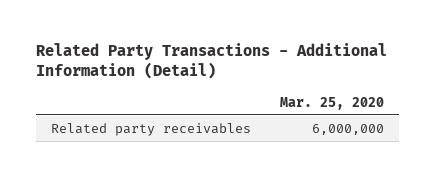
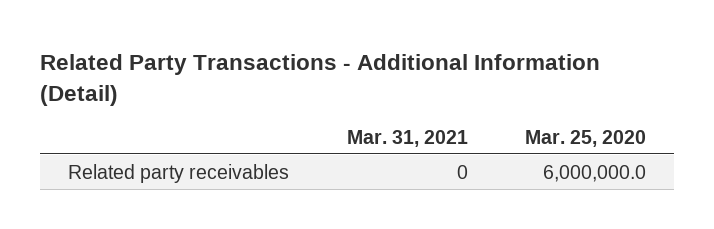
none -> [346,129,468,147] Mar. 31, 2021
[312,124,385,136] 6,000,000 -> [542,164,646,182] 6,000,000.0

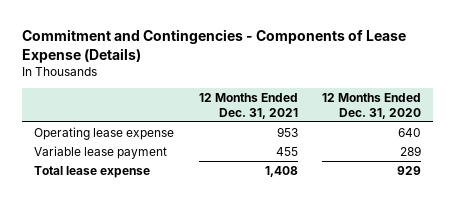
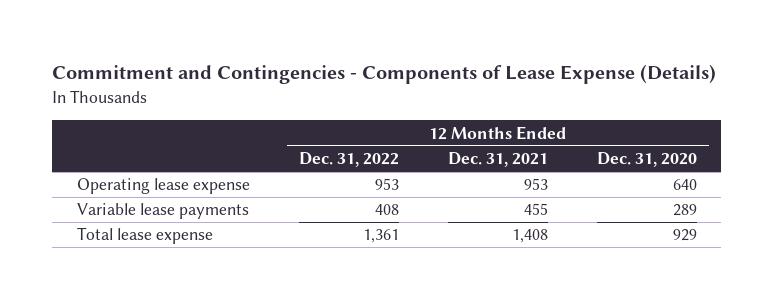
none -> [298,152,399,168] Dec. 31, 2022
[34,145,168,159] Variable lease payment -> [76,203,249,220] Variable lease payments

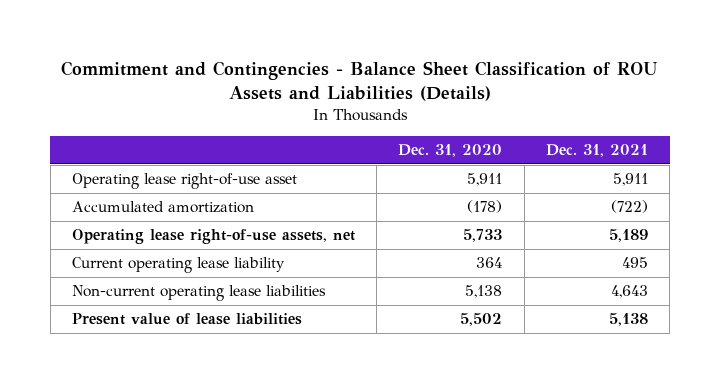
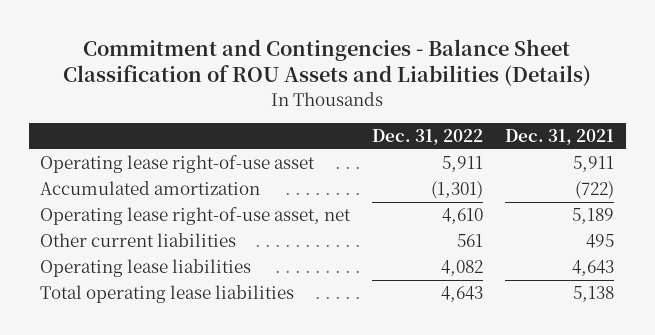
[398,144,503,158] Dec. 31, 2020 -> none
none -> [372,129,484,146] Dec. 31, 2022
[71,229,355,245] Operating lease right-of-use assets, net -> [40,207,352,226] Operating lease right-of-use asset, net
[71,257,285,274] Current operating lease liability -> [40,233,237,248] Other current liabilities
[71,285,326,302] Non-current operating lease liabilities -> [40,259,252,278] Operating lease liabilities
[71,313,302,326] Present value of lease liabilities -> [40,285,295,304] Total operating lease liabilities

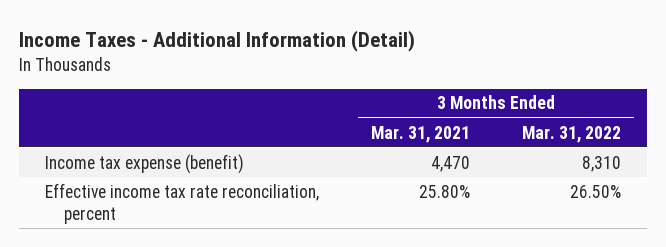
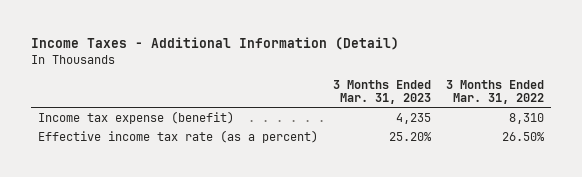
[370,125,470,143] Mar. 31, 2021 -> none
none -> [332,79,431,104] 3 Months Ended Mar. 31, 2023
[45,182,320,225] Effective income tax rate reconciliation, percent -> [38,129,319,143] Effective income tax rate (as a percent)

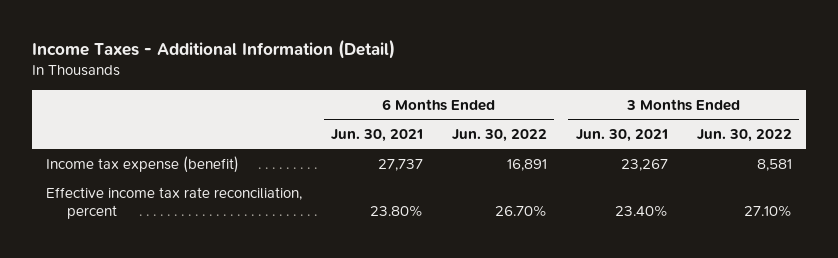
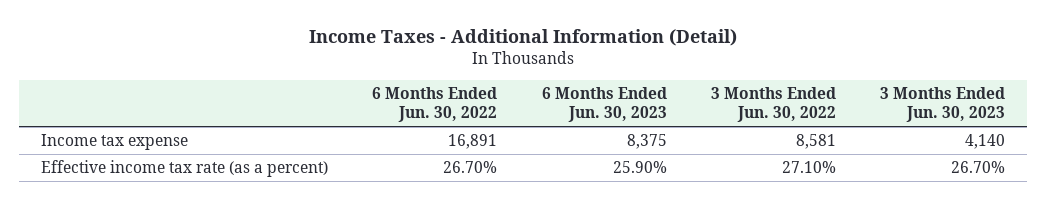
[330,128,423,142] Jun. 30, 2021 -> none
[575,128,668,142] Jun. 30, 2021 -> none
none -> [541,86,667,123] 6 Months Ended Jun. 30, 2023
none -> [880,86,1006,123] 3 Months Ended Jun. 30, 2023
[46,155,240,173] Income tax expense (benefit) -> [41,134,189,151] Income tax expense
[46,186,303,220] Effective income tax rate reconciliation, percent -> [41,160,329,178] Effective income tax rate (as a percent)

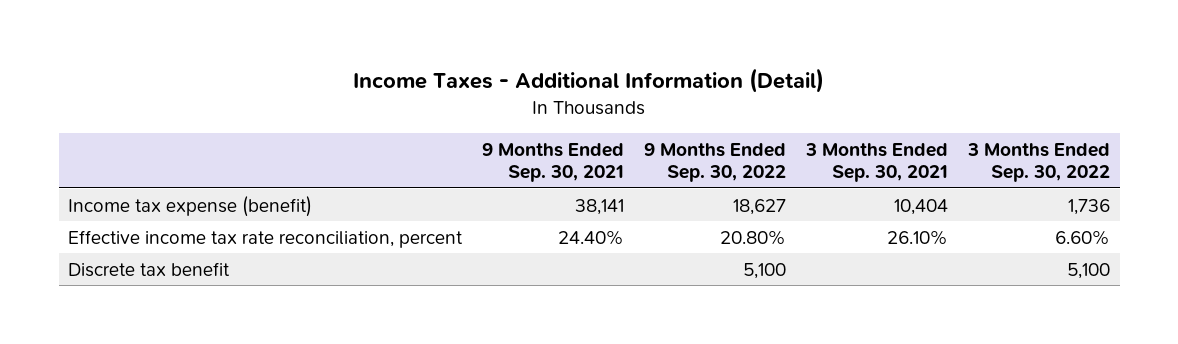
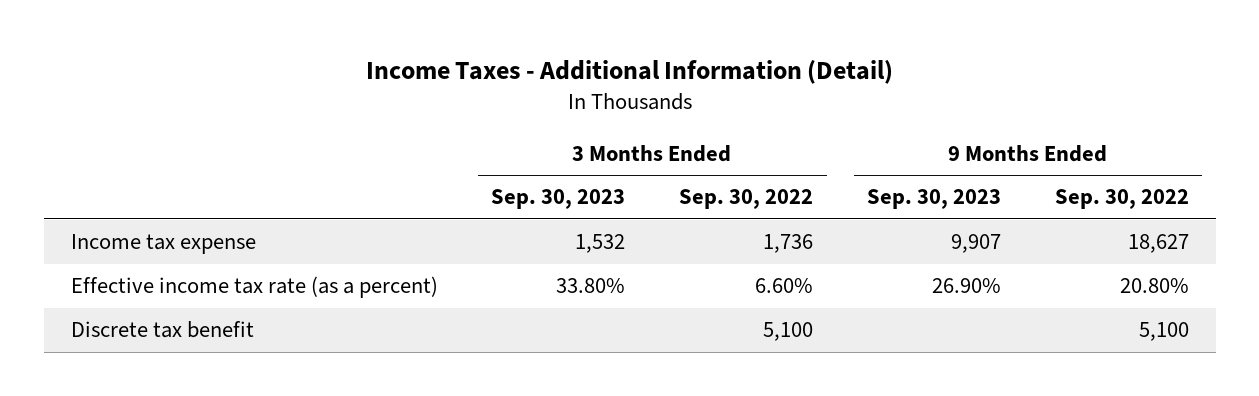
[482,142,625,183] 9 Months Ended Sep. 30, 2021 -> none
[804,142,948,183] 3 Months Ended Sep. 30, 2021 -> none
none -> [491,189,626,210] Sep. 30, 2023
none -> [866,189,1001,210] Sep. 30, 2023
[68,195,313,217] Income tax expense (benefit) -> [70,234,256,255] Income tax expense
[68,229,464,248] Effective income tax rate reconciliation, percent -> [70,276,438,299] Effective income tax rate (as a percent)

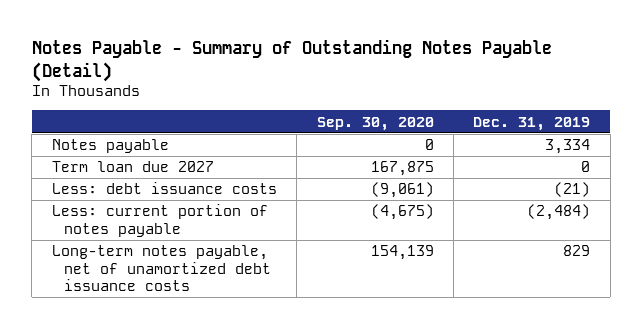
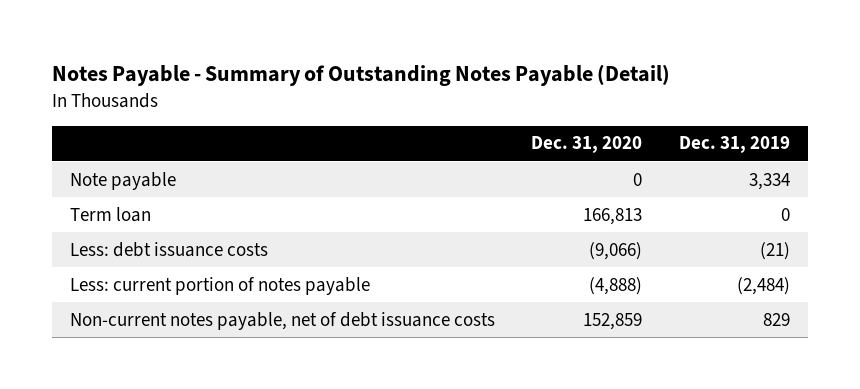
[316,116,434,131] Sep. 30, 2020 -> none
none -> [531,136,643,154] Dec. 31, 2020
[51,139,169,154] Notes payable -> [69,171,176,190] Note payable
[51,161,214,173] Term loan due 2027 -> [69,206,151,222] Term loan
[51,245,272,292] Long-term notes payable, net of unamortized debt issuance costs -> [69,311,495,330] Non-current notes payable, net of debt issuance costs

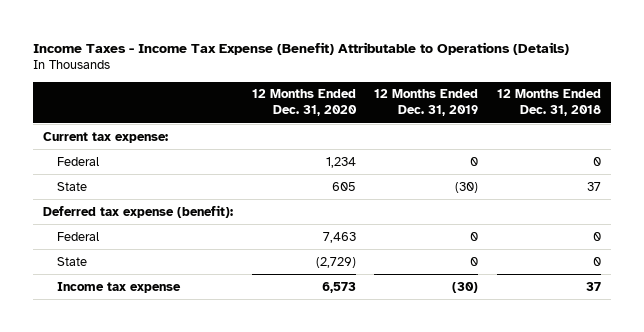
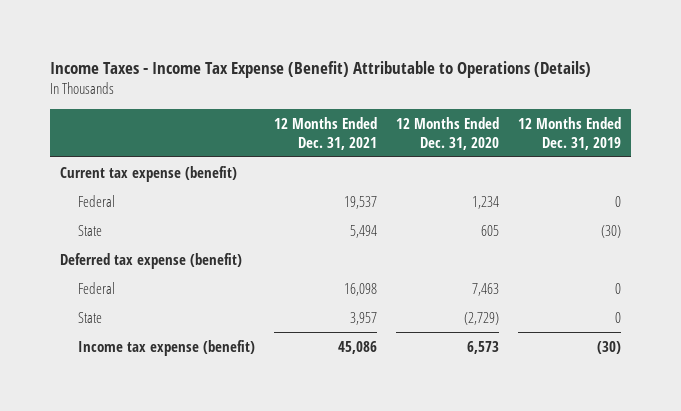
[497,89,602,117] 12 Months Ended Dec. 31, 2018 -> none
none -> [273,116,377,150] 12 Months Ended Dec. 31, 2021
[42,131,168,143] Current tax expense: -> [60,165,238,182] Current tax expense (benefit)
[42,204,233,218] Deferred tax expense (benefit): -> [60,252,243,269] Deferred tax expense (benefit)
[57,281,182,293] Income tax expense -> [77,339,255,356] Income tax expense (benefit)

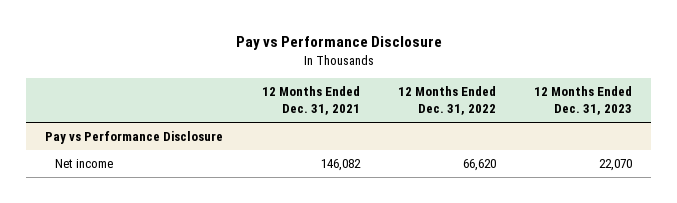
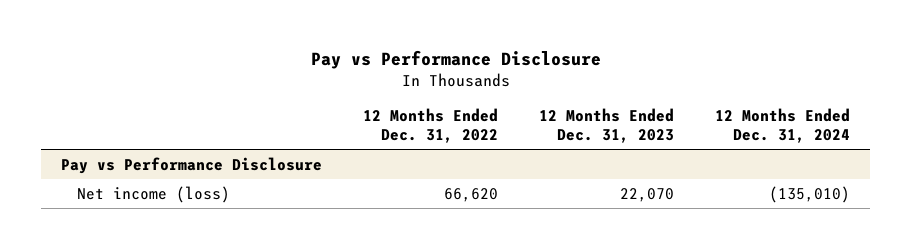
[261,86,360,116] 12 Months Ended Dec. 31, 2021 -> none
none -> [715,108,851,144] 12 Months Ended Dec. 31, 2024
[55,159,114,169] Net income -> [77,186,231,204] Net income (loss)

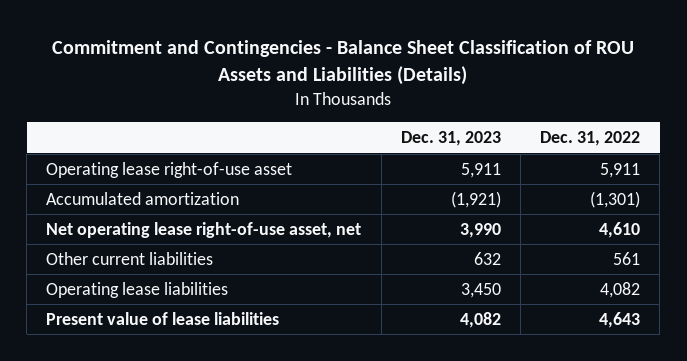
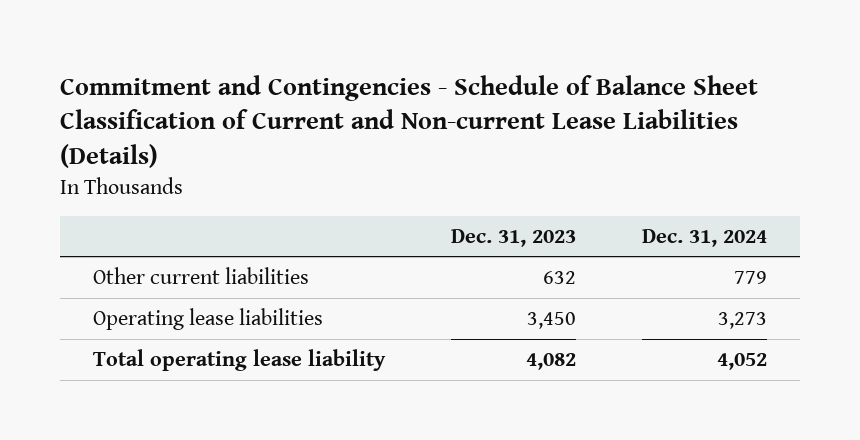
[52,39,635,86] Commitment and Contingencies - Balance Sheet Classification of ROU Assets and Liabilities (Details) -> [59,74,758,168] Commitment and Contingencies - Schedule of Balance Sheet Classification of Current and Non-current Lease Liabilities (Details)
[540,131,641,147] Dec. 31, 2022 -> none
none -> [642,228,768,247] Dec. 31, 2024
[46,161,293,178] Operating lease right-of-use asset -> none
[46,191,240,205] Accumulated amortization -> none
[46,221,362,238] Net operating lease right-of-use asset, net -> none
[46,311,280,325] Present value of lease liabilities -> [93,349,387,372] Total operating lease liability

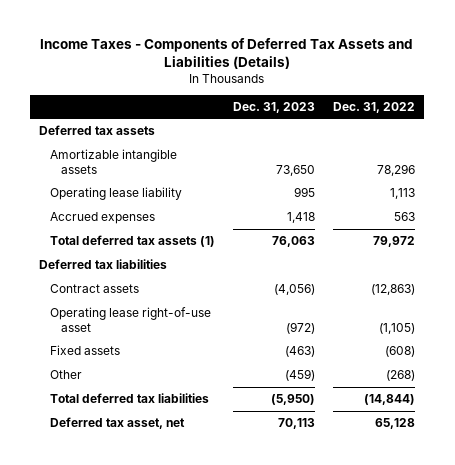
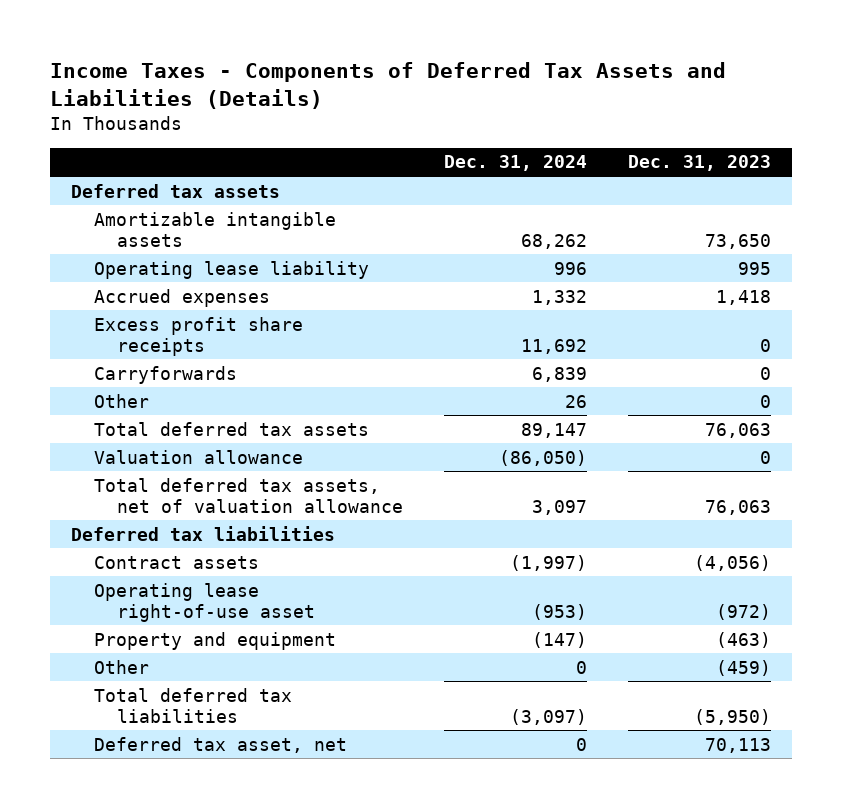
[333,101,416,113] Dec. 31, 2022 -> none
none -> [443,155,587,172] Dec. 31, 2024
none -> [93,316,303,356] Excess profit share receipts
none -> [93,365,237,384] Carryforwards
none -> [93,393,149,408] Other
none -> [93,421,369,436] Total deferred tax assets
none -> [93,449,303,464] Valuation allowance
[50,235,216,248] Total deferred tax assets (1) -> [93,477,403,513] Total deferred tax assets, net of valuation allowance
[50,345,121,356] Fixed assets -> [93,631,336,650] Property and equipment

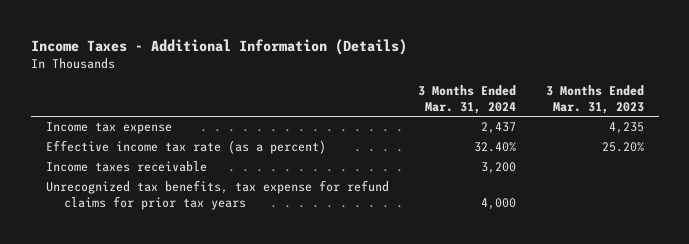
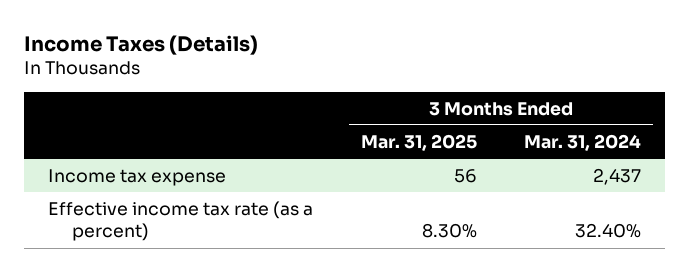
[30,38,407,55] Income Taxes - Additional Information (Details) -> [23,34,258,55] Income Taxes (Details)
[545,84,644,114] 3 Months Ended Mar. 31, 2023 -> none
none -> [360,133,477,151] Mar. 31, 2025
[45,161,207,173] Income taxes receivable -> none
[45,180,389,211] Unrecognized tax benefits, tax expense for refund claims for prior tax years -> none

